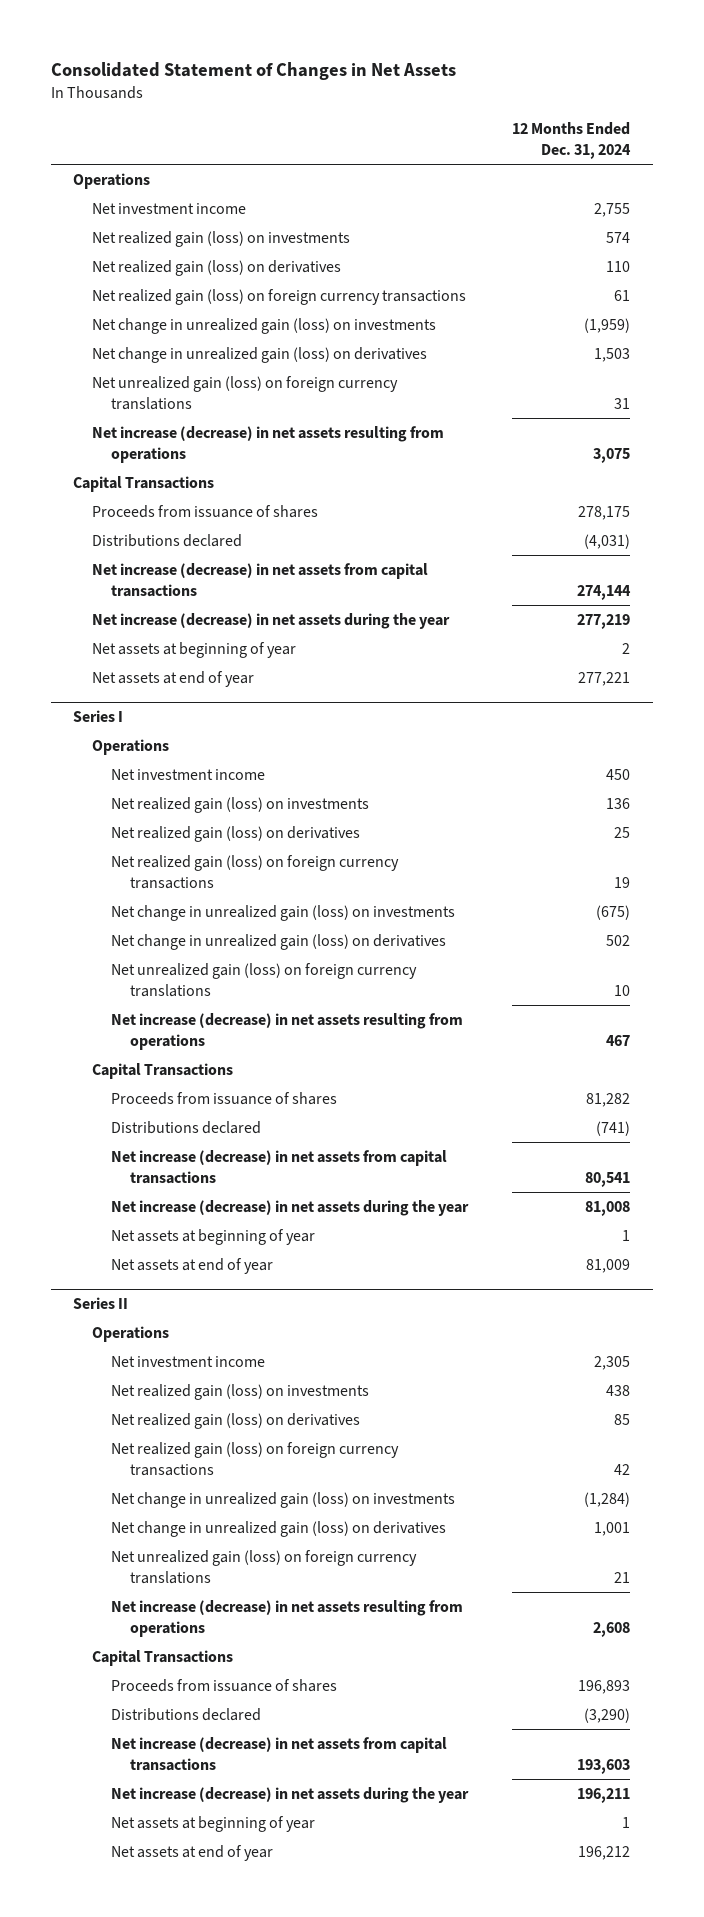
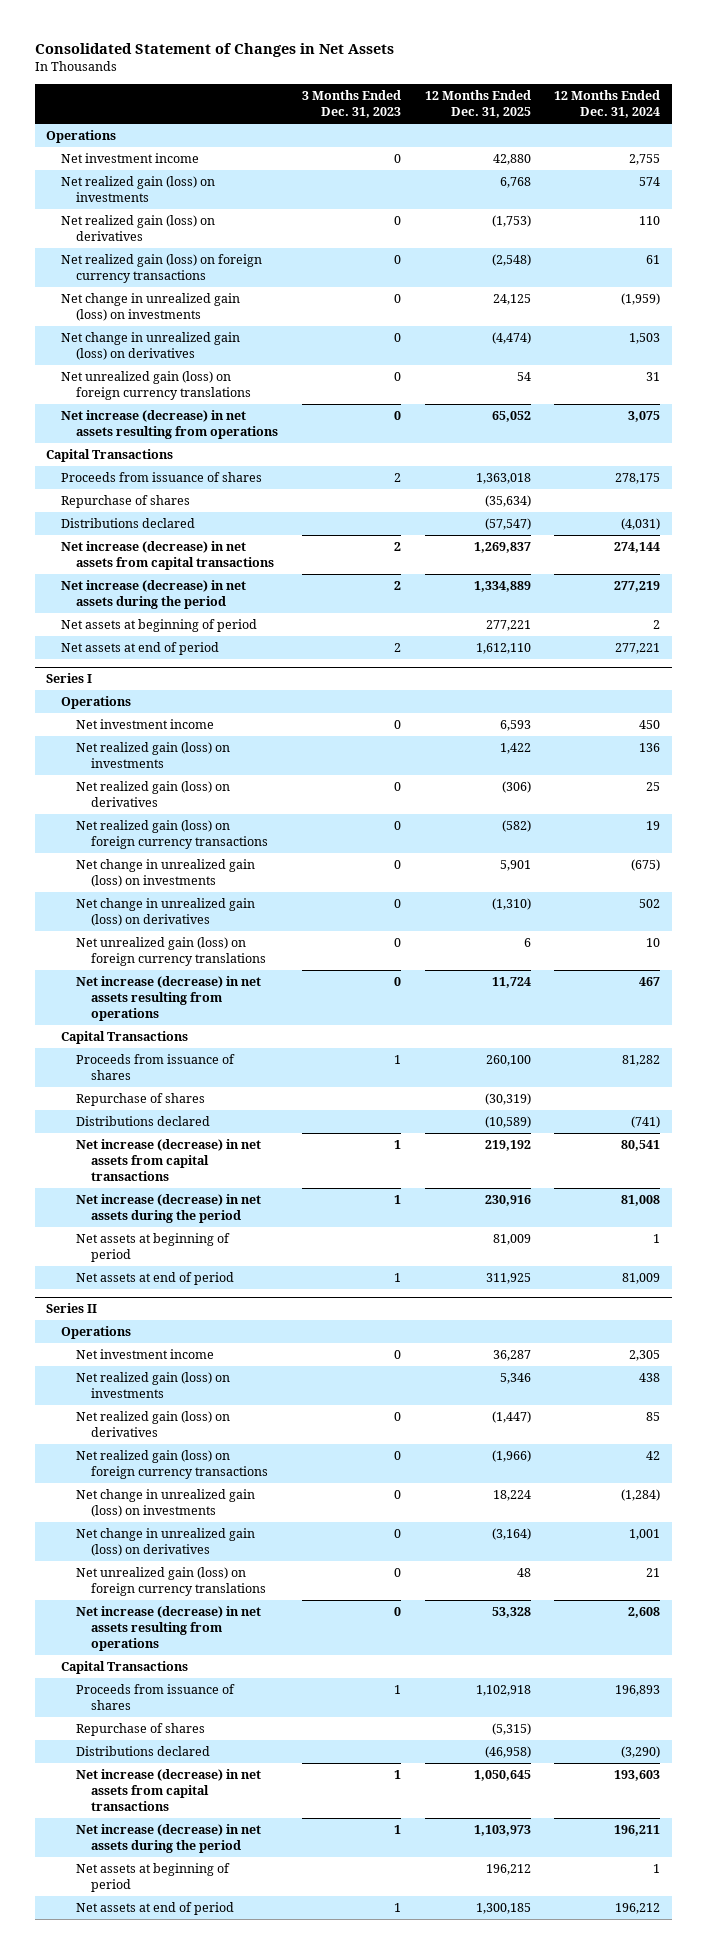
none -> [301,89,401,118] 3 Months Ended Dec. 31, 2023
none -> [424,89,531,118] 12 Months Ended Dec. 31, 2025
none -> [61,495,191,509] Repurchase of shares
[92,612,451,629] Net increase (decrease) in net assets during the year -> [61,580,247,610] Net increase (decrease) in net assets during the period
[92,641,297,658] Net assets at beginning of year -> [61,619,258,633] Net assets at beginning of period
[92,670,255,687] Net assets at end of year -> [61,642,220,656] Net assets at end of period
none -> [76,1093,206,1107] Repurchase of shares
[111,1199,470,1216] Net increase (decrease) in net assets during the year -> [76,1194,262,1224] Net increase (decrease) in net assets during the period
[111,1228,316,1245] Net assets at beginning of year -> [76,1233,231,1263] Net assets at beginning of period
[111,1257,274,1274] Net assets at end of year -> [76,1272,235,1286] Net assets at end of period
none -> [76,1723,206,1737] Repurchase of shares
[111,1786,470,1803] Net increase (decrease) in net assets during the year -> [76,1824,262,1854] Net increase (decrease) in net assets during the period
[111,1815,316,1832] Net assets at beginning of year -> [76,1863,231,1893] Net assets at beginning of period
[111,1844,274,1861] Net assets at end of year -> [76,1902,235,1916] Net assets at end of period

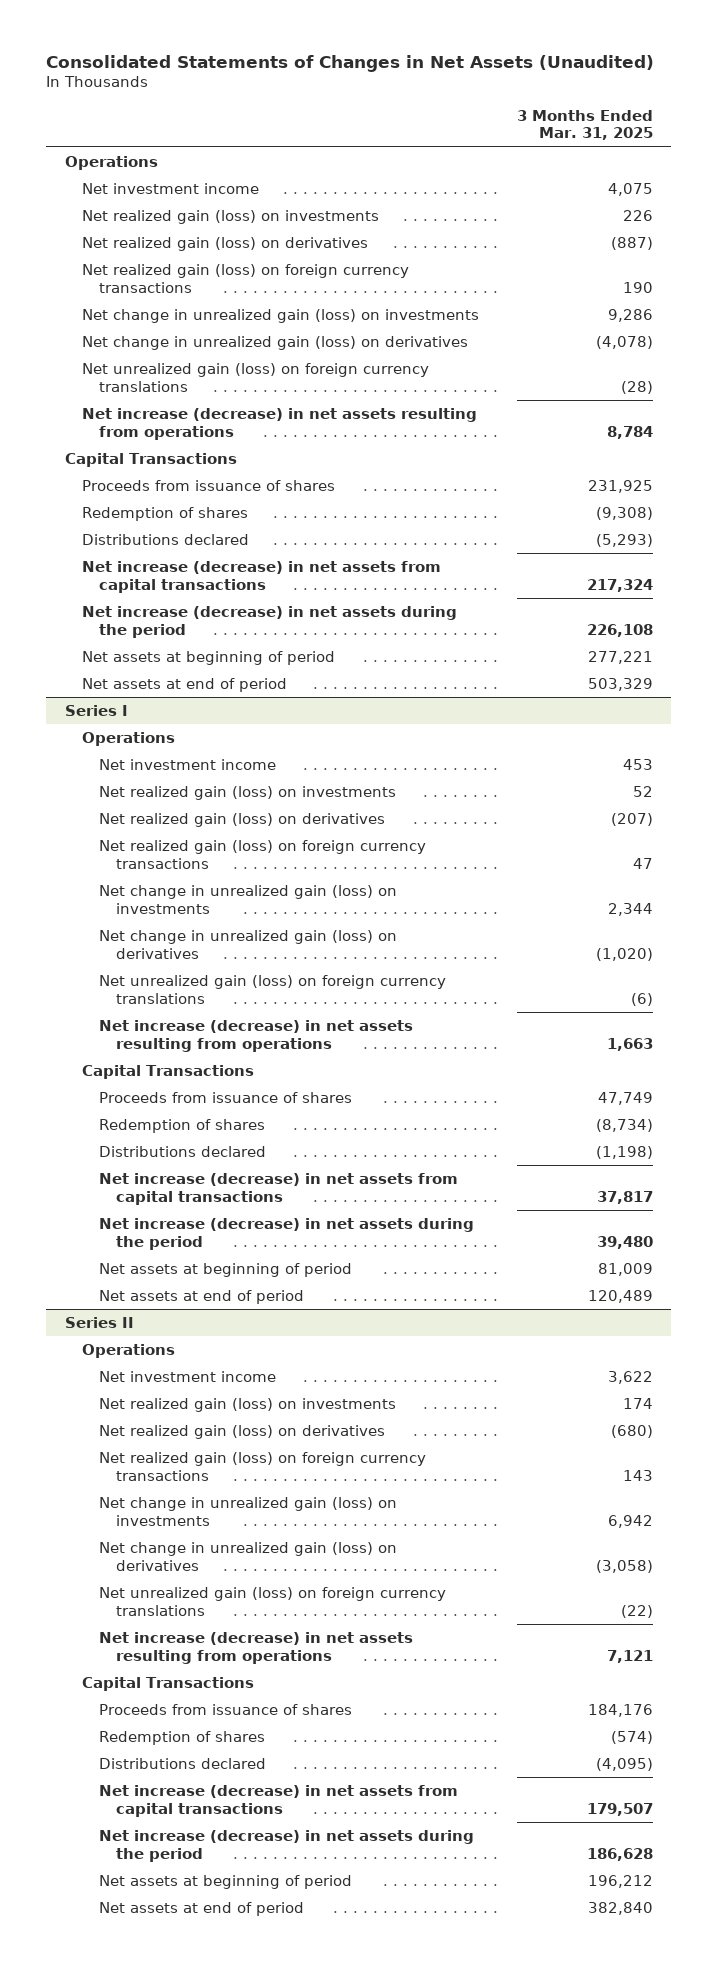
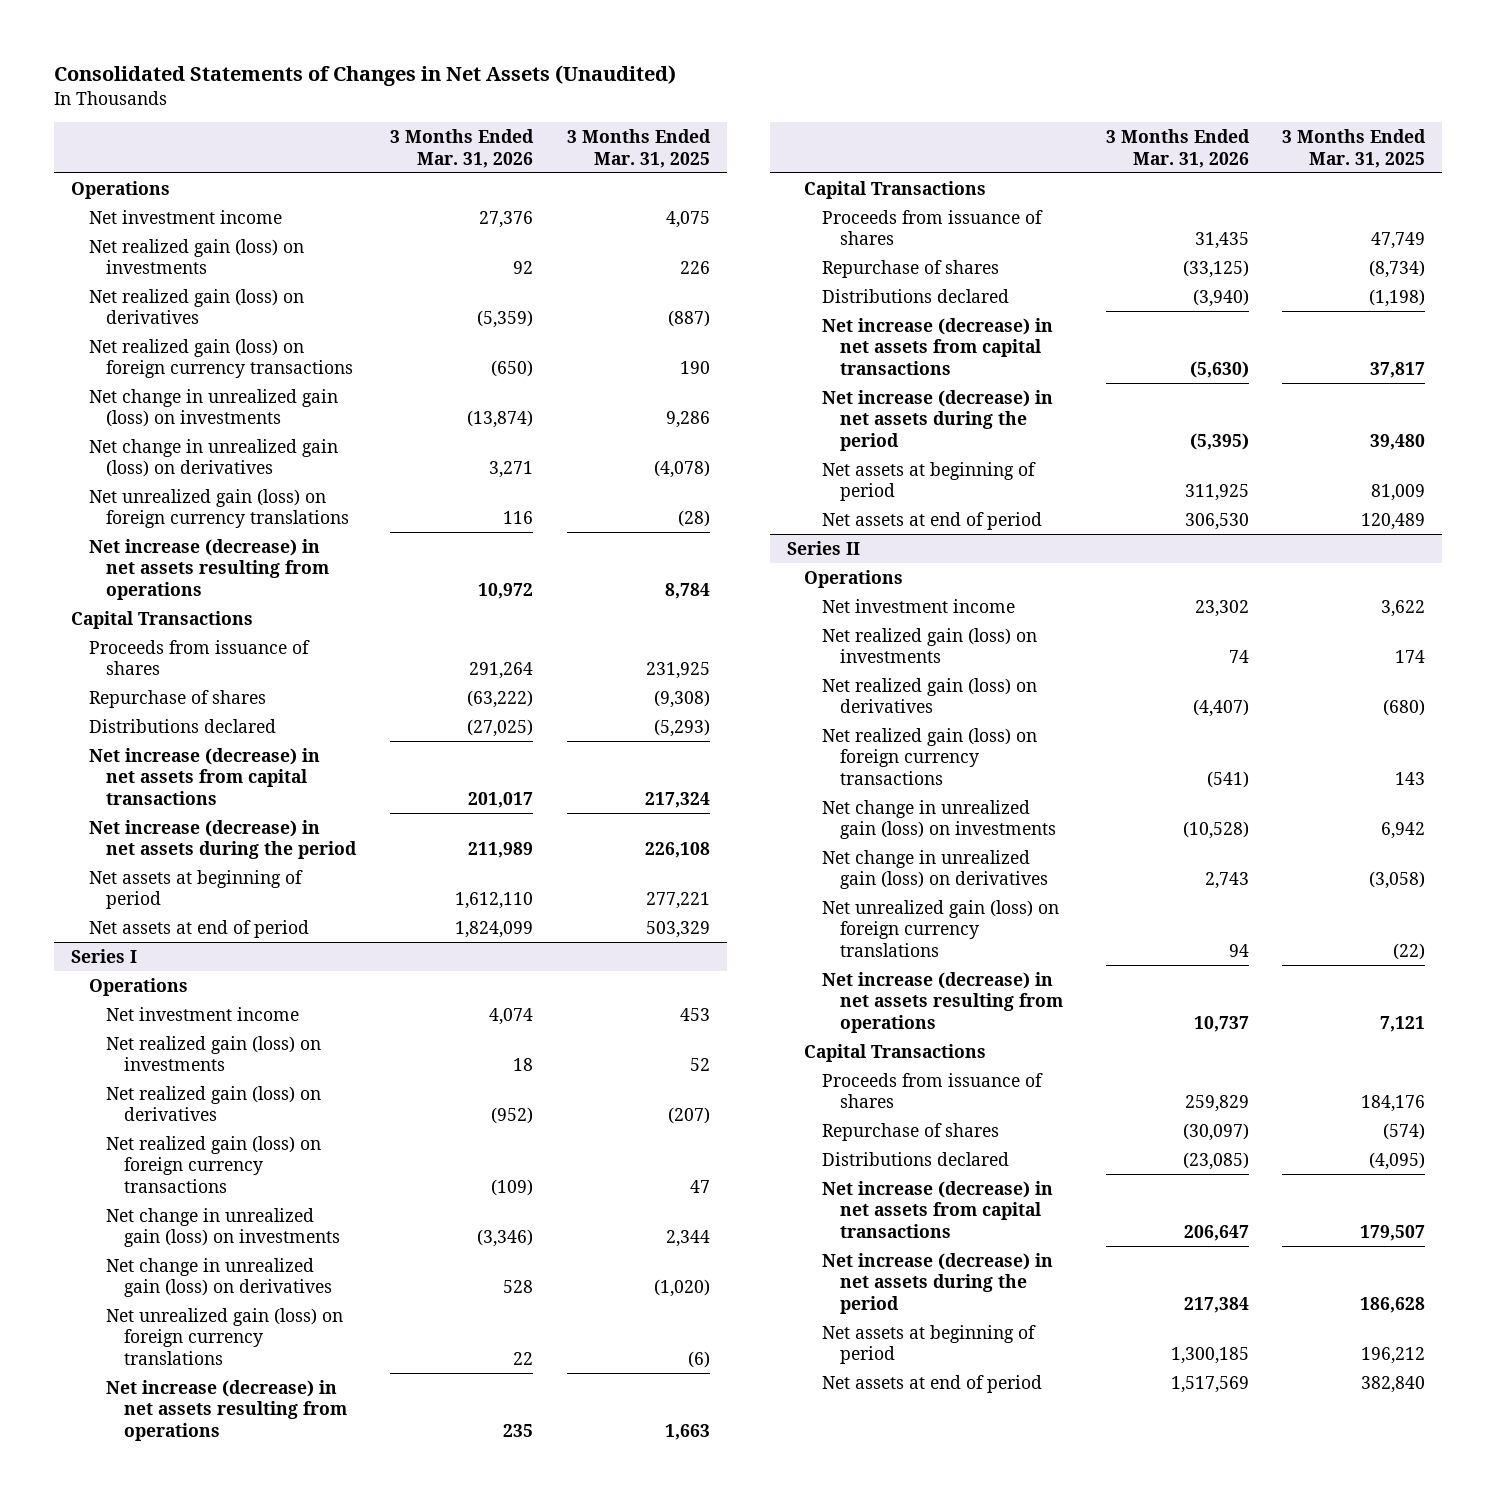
none -> [389,128,534,168] 3 Months Ended Mar. 31, 2026
[81,506,248,521] Redemption of shares -> [88,689,266,708] Repurchase of shares
[98,1118,265,1133] Redemption of shares -> [822,259,1000,278] Repurchase of shares
[98,1730,265,1745] Redemption of shares -> [822,1122,1000,1141] Repurchase of shares

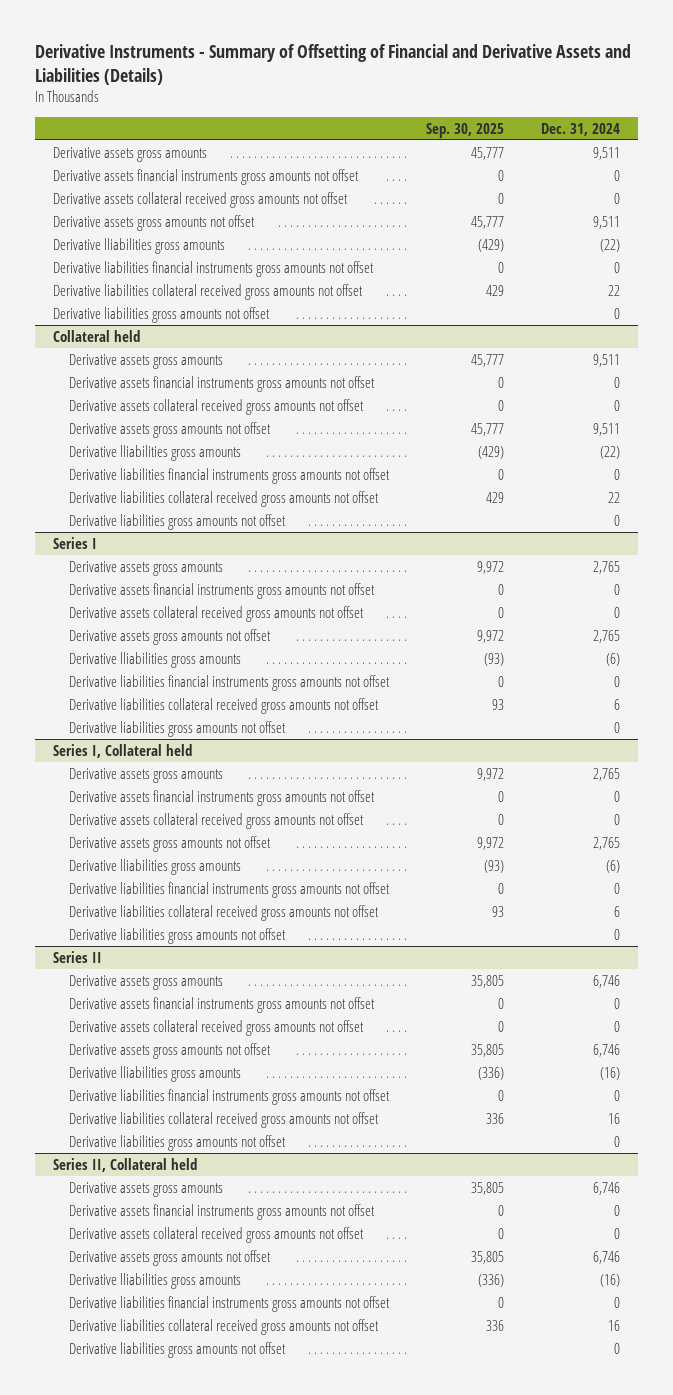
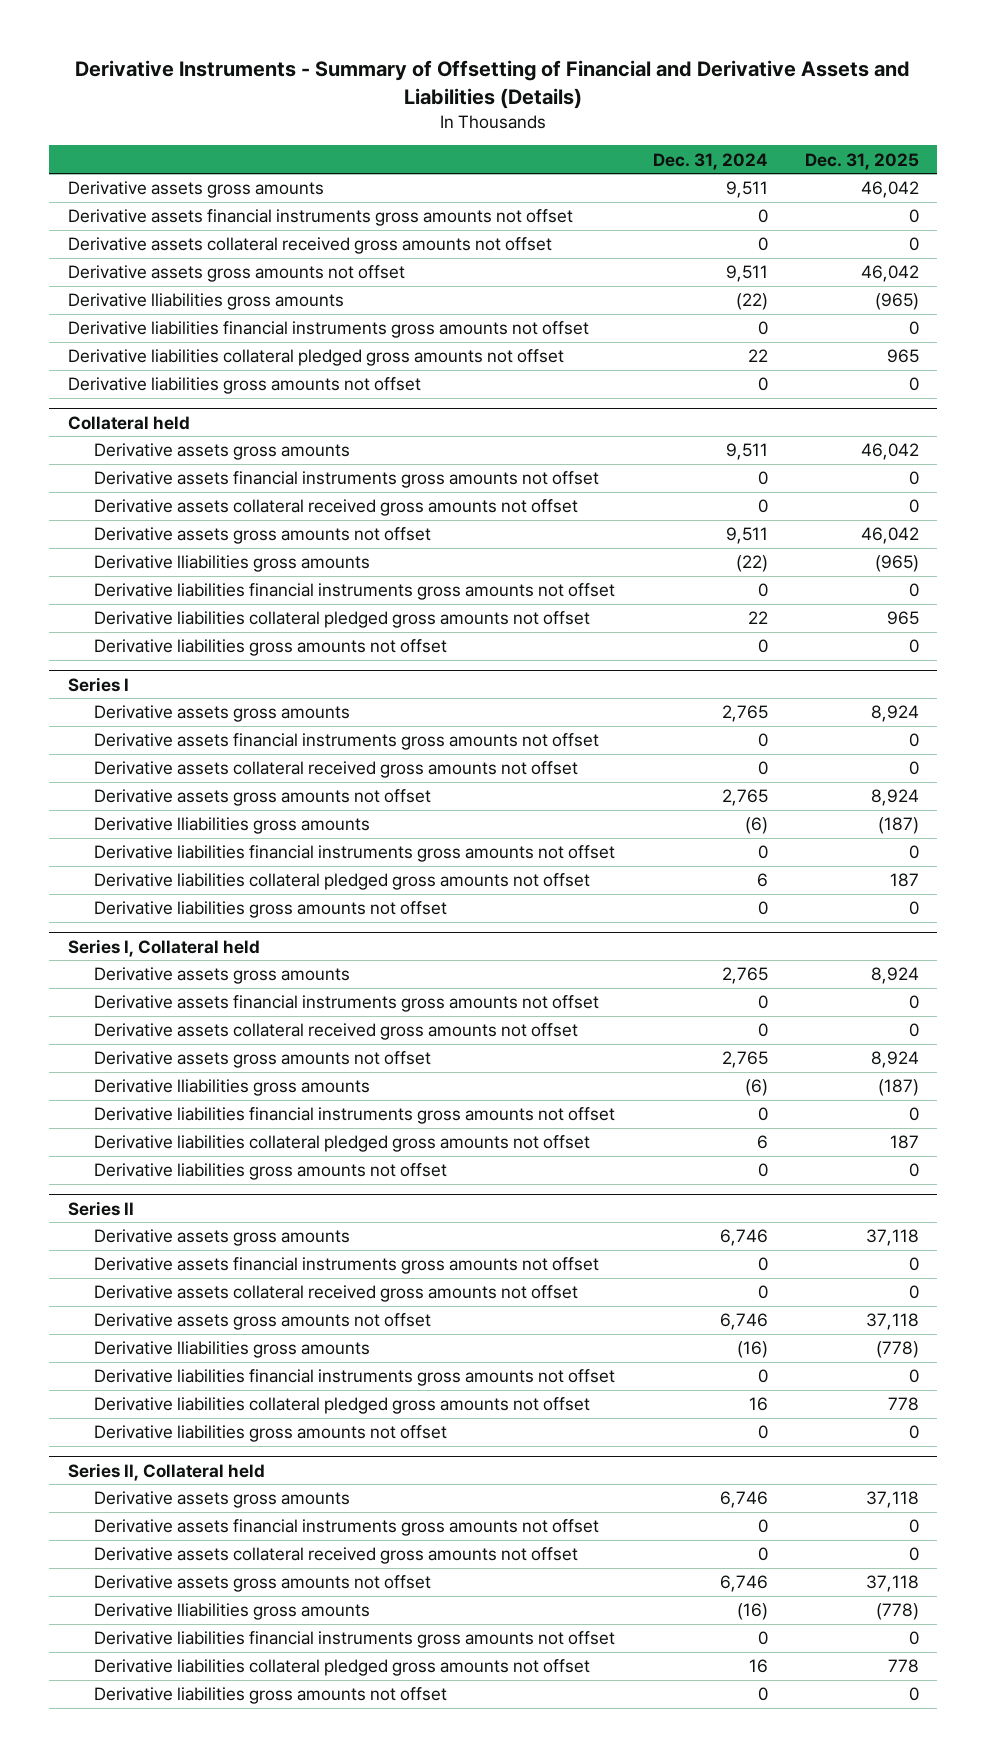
[425,122,504,138] Sep. 30, 2025 -> none
none -> [804,152,919,170] Dec. 31, 2025
[53,283,364,300] Derivative liabilities collateral received gross amounts not offset -> [67,349,564,367] Derivative liabilities collateral pledged gross amounts not offset
[69,490,380,507] Derivative liabilities collateral received gross amounts not offset -> [94,611,591,629] Derivative liabilities collateral pledged gross amounts not offset
[69,697,380,714] Derivative liabilities collateral received gross amounts not offset -> [94,873,591,891] Derivative liabilities collateral pledged gross amounts not offset
[69,904,380,921] Derivative liabilities collateral received gross amounts not offset -> [94,1135,591,1153] Derivative liabilities collateral pledged gross amounts not offset
[69,1111,380,1128] Derivative liabilities collateral received gross amounts not offset -> [94,1397,591,1415] Derivative liabilities collateral pledged gross amounts not offset
[69,1318,380,1335] Derivative liabilities collateral received gross amounts not offset -> [94,1659,591,1677] Derivative liabilities collateral pledged gross amounts not offset

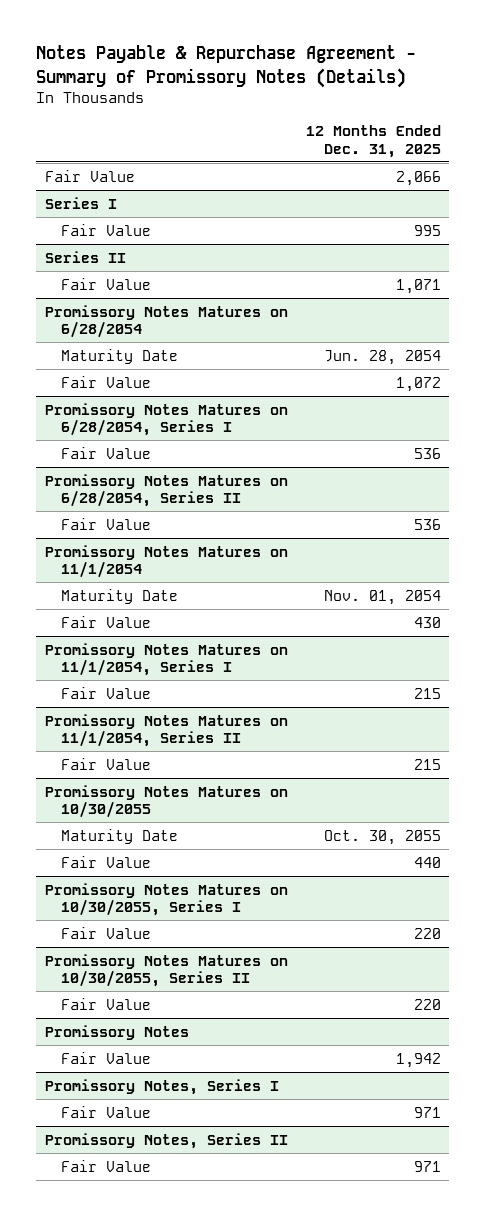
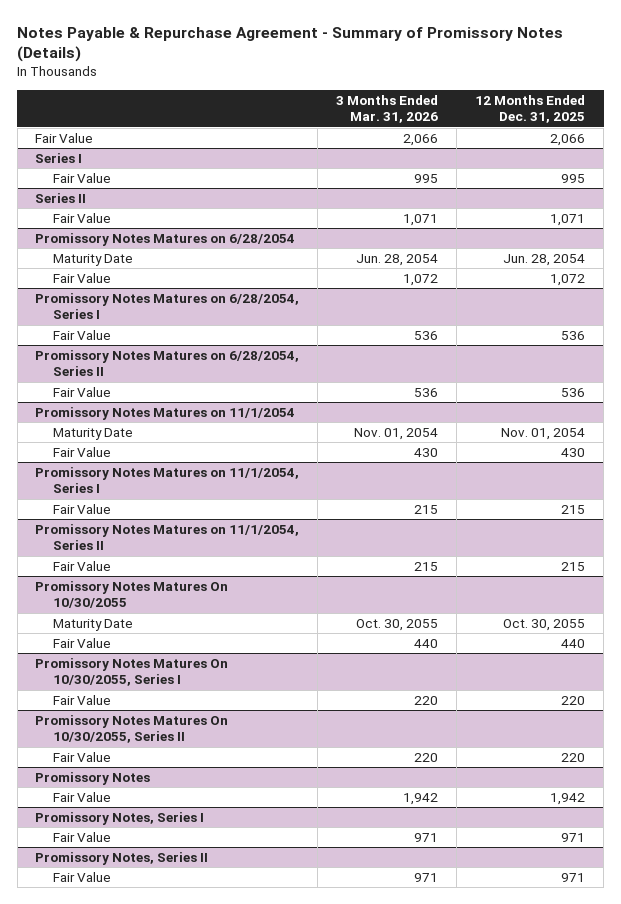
none -> [336,94,439,124] 3 Months Ended Mar. 31, 2026
[45,784,289,819] Promissory Notes Matures on 10/30/2055 -> [35,580,229,609] Promissory Notes Matures On 10/30/2055
[45,882,289,917] Promissory Notes Matures on 10/30/2055, Series I -> [35,657,229,687] Promissory Notes Matures On 10/30/2055, Series I
[45,953,289,988] Promissory Notes Matures on 10/30/2055, Series II -> [35,714,229,744] Promissory Notes Matures On 10/30/2055, Series II

